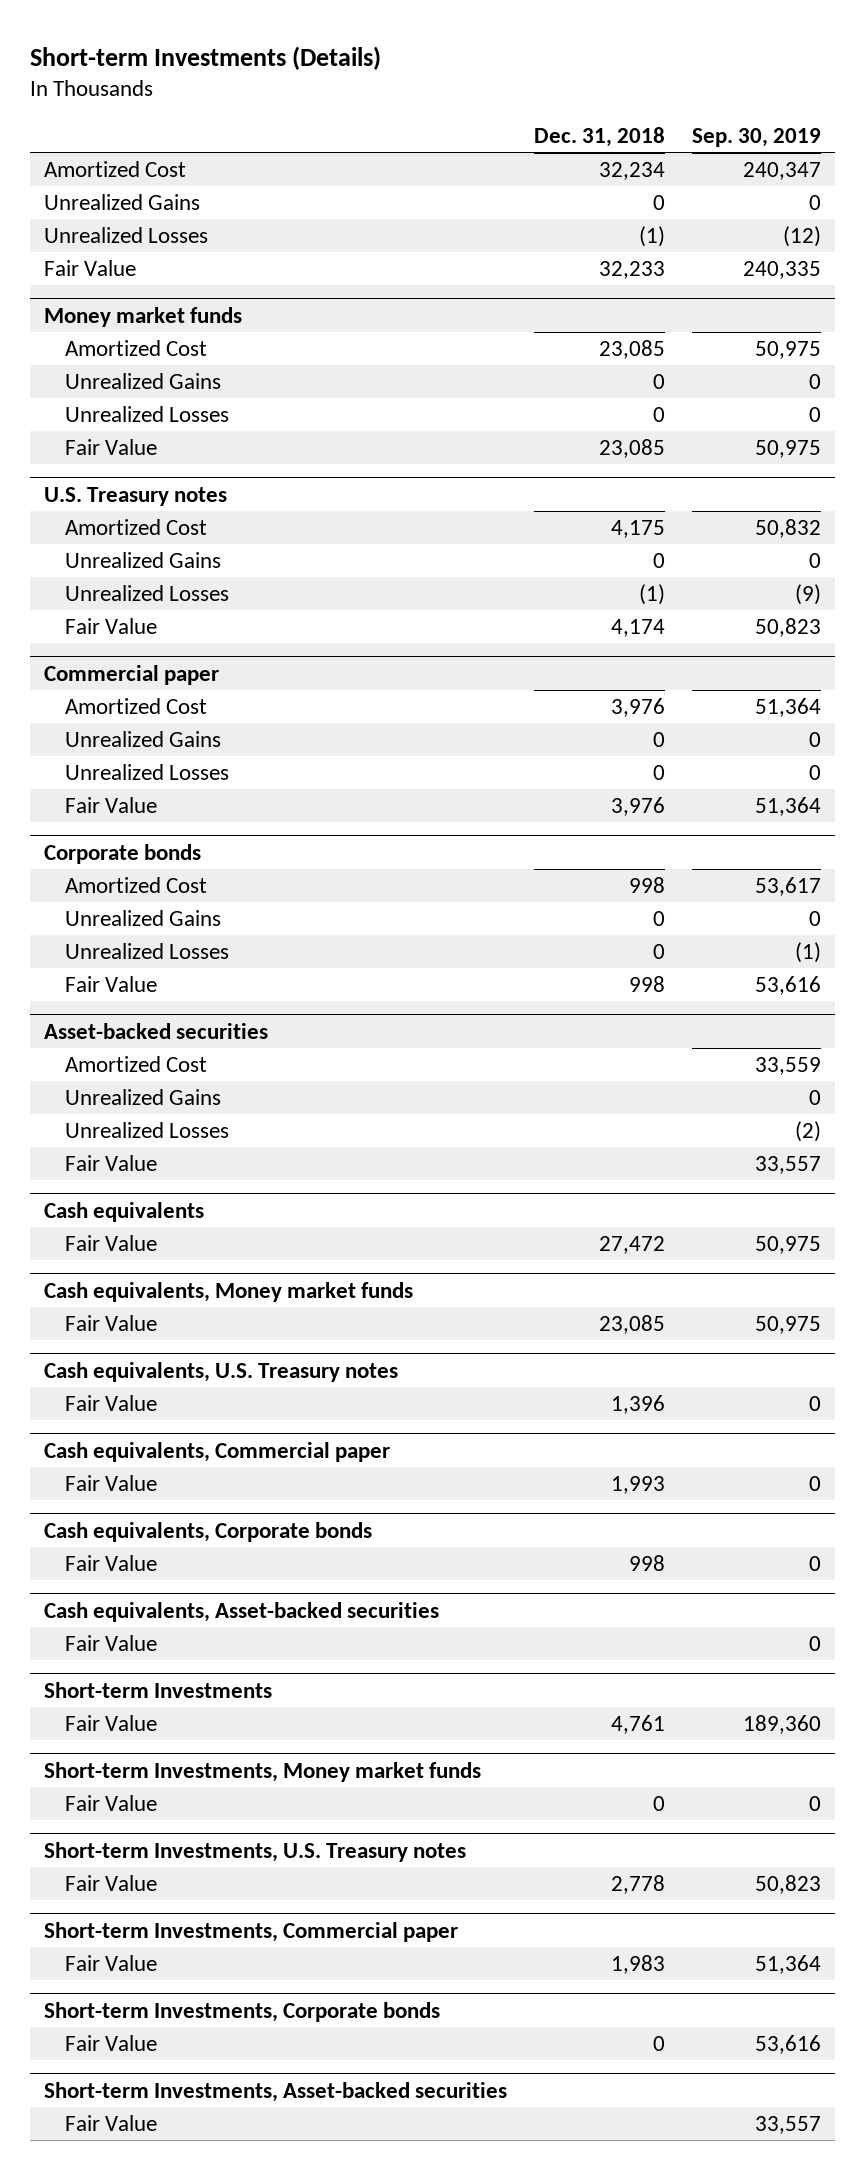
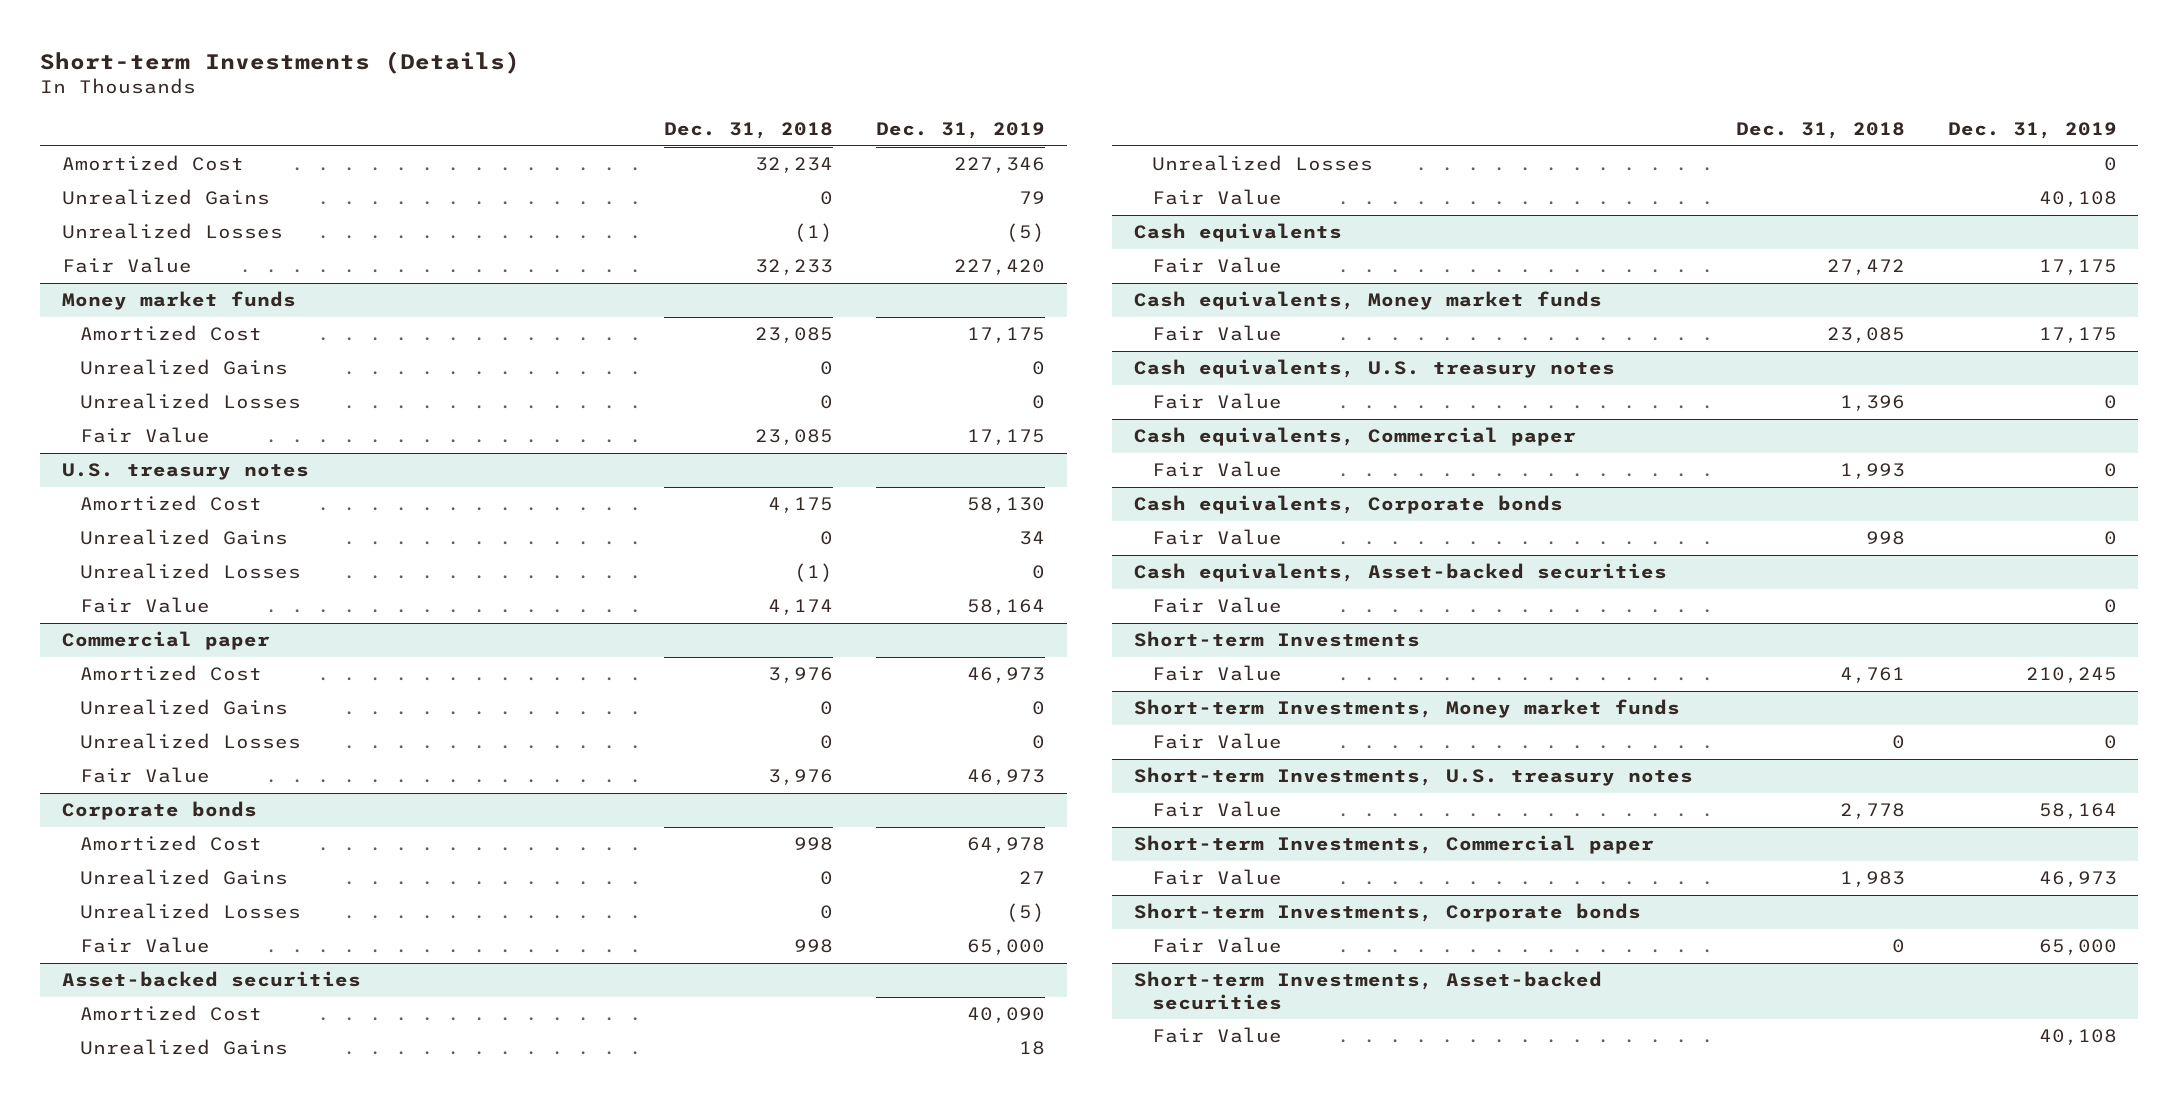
[692,128,822,148] Sep. 30, 2019 -> none
none -> [876,121,1046,139] Dec. 31, 2019
[43,486,227,506] U.S. Treasury notes -> [61,463,309,481] U.S. treasury notes
[43,1361,398,1382] Cash equivalents, U.S. Treasury notes -> [1133,359,1615,379] Cash equivalents, U.S. treasury notes
[43,1841,466,1862] Short-term Investments, U.S. Treasury notes -> [1133,767,1693,787] Short-term Investments, U.S. treasury notes

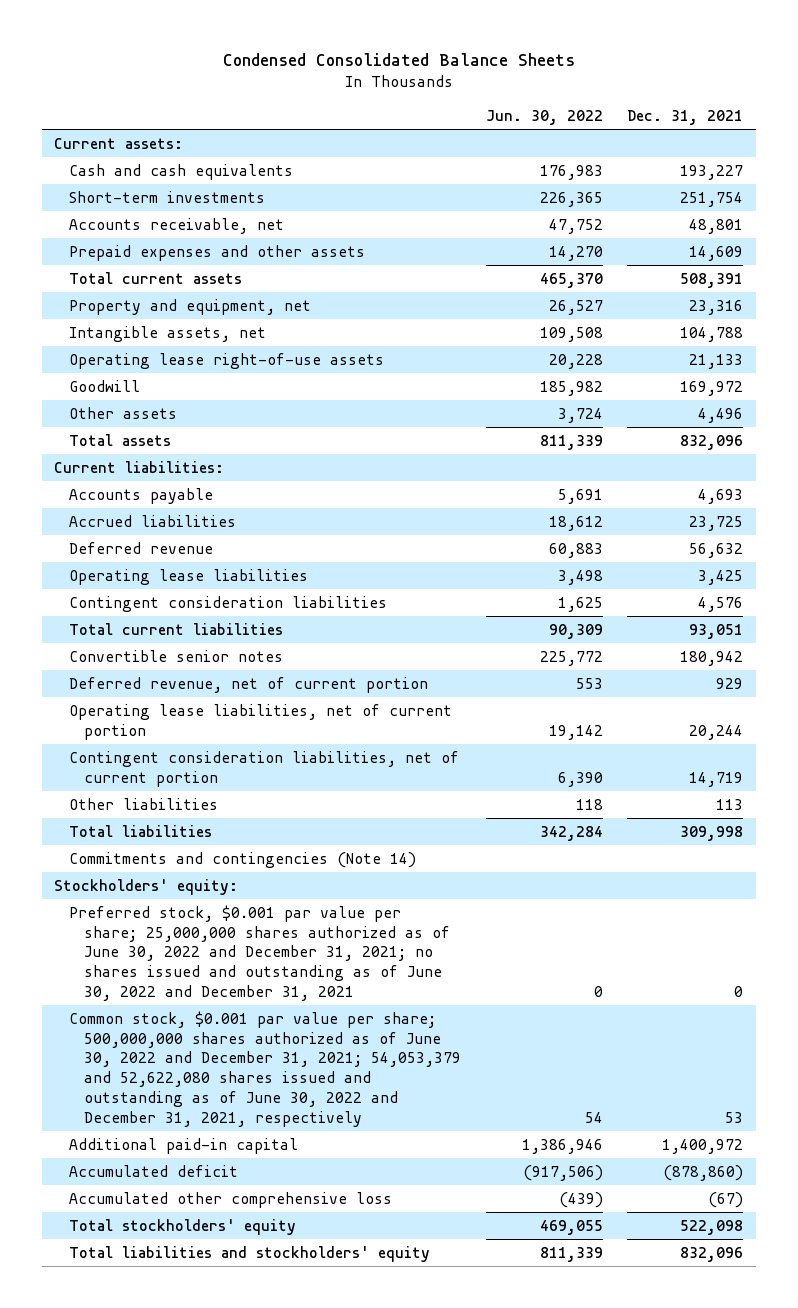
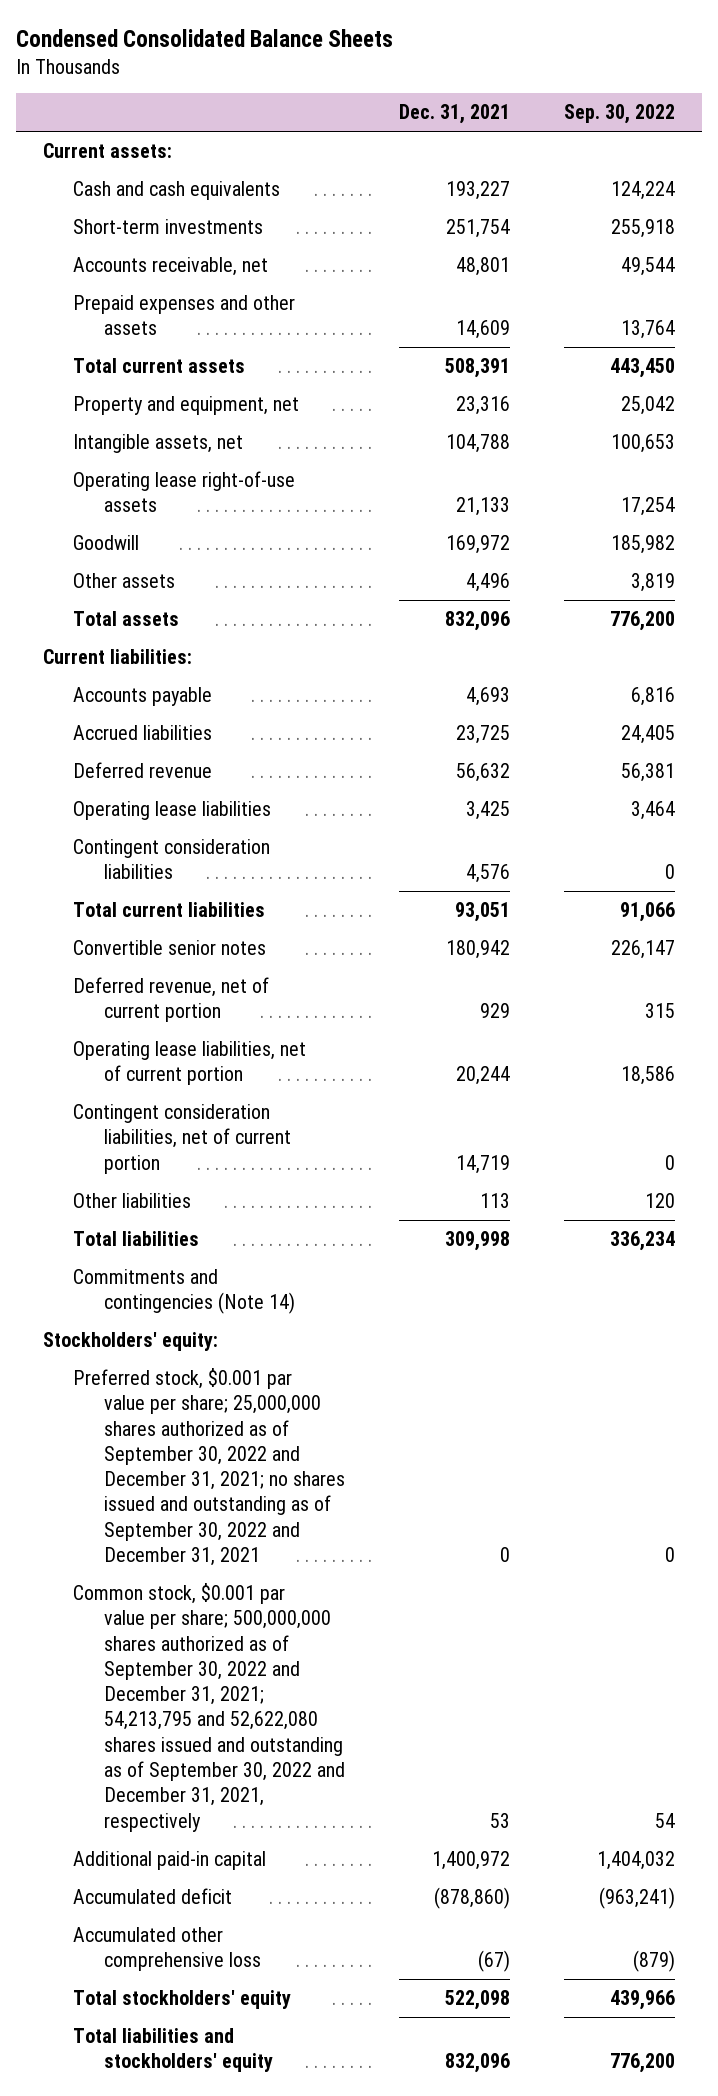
[485,109,603,125] Jun. 30, 2022 -> none
none -> [563,104,675,125] Sep. 30, 2022
[69,904,451,1001] Preferred stock, $0.001 par value per share; 25,000,000 shares authorized as of June 30, 2022 and December 31, 2021; no shares issued and outstanding as of June 30, 2022 and December 31, 2021 -> [73,1368,345,1567] Preferred stock, $0.001 par value per share; 25,000,000 shares authorized as of September 30, 2022 and December 31, 2021; no shares issued and outstanding as of September 30, 2022 and December 31, 2021
[69,1010,462,1127] Common stock, $0.001 par value per share; 500,000,000 shares authorized as of June 30, 2022 and December 31, 2021; 54,053,379 and 52,622,080 shares issued and outstanding as of June 30, 2022 and December 31, 2021, respectively -> [73,1583,345,1832] Common stock, $0.001 par value per share; 500,000,000 shares authorized as of September 30, 2022 and December 31, 2021; 54,213,795 and 52,622,080 shares issued and outstanding as of September 30, 2022 and December 31, 2021, respectively

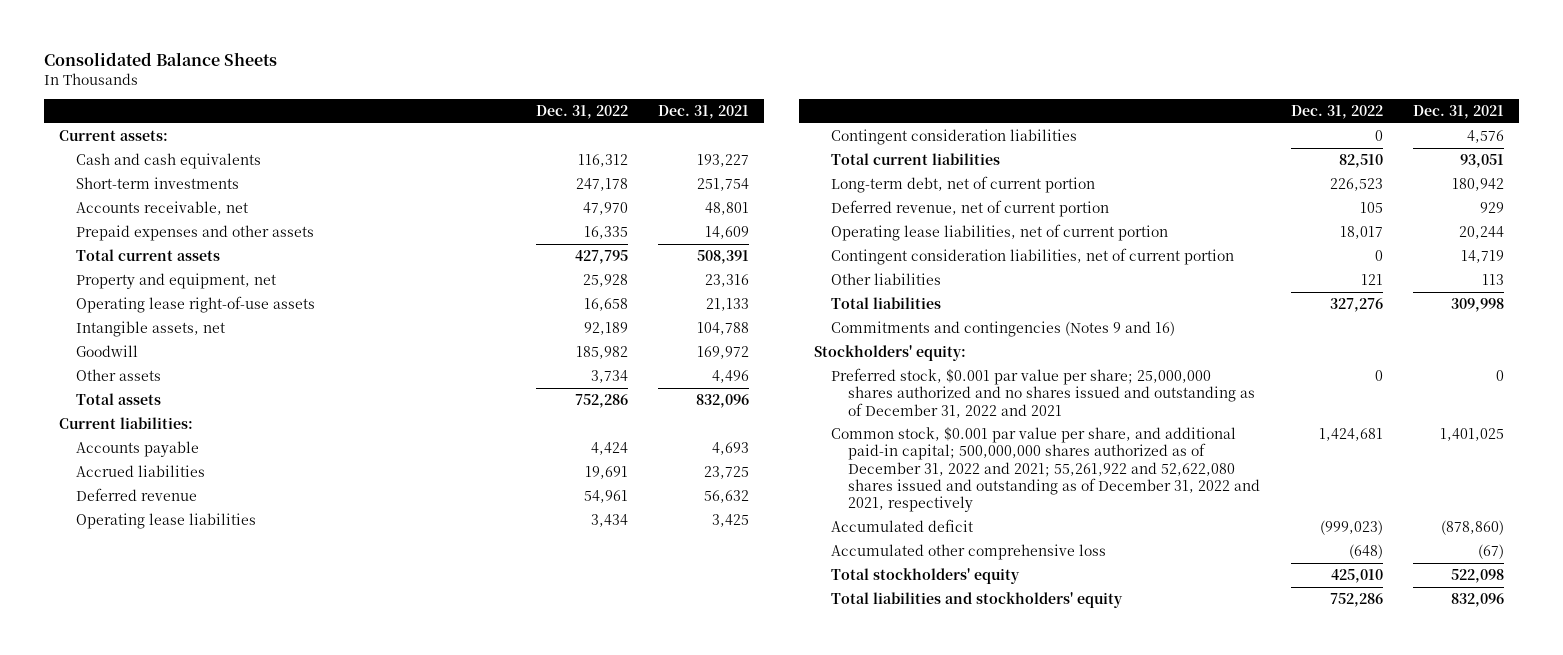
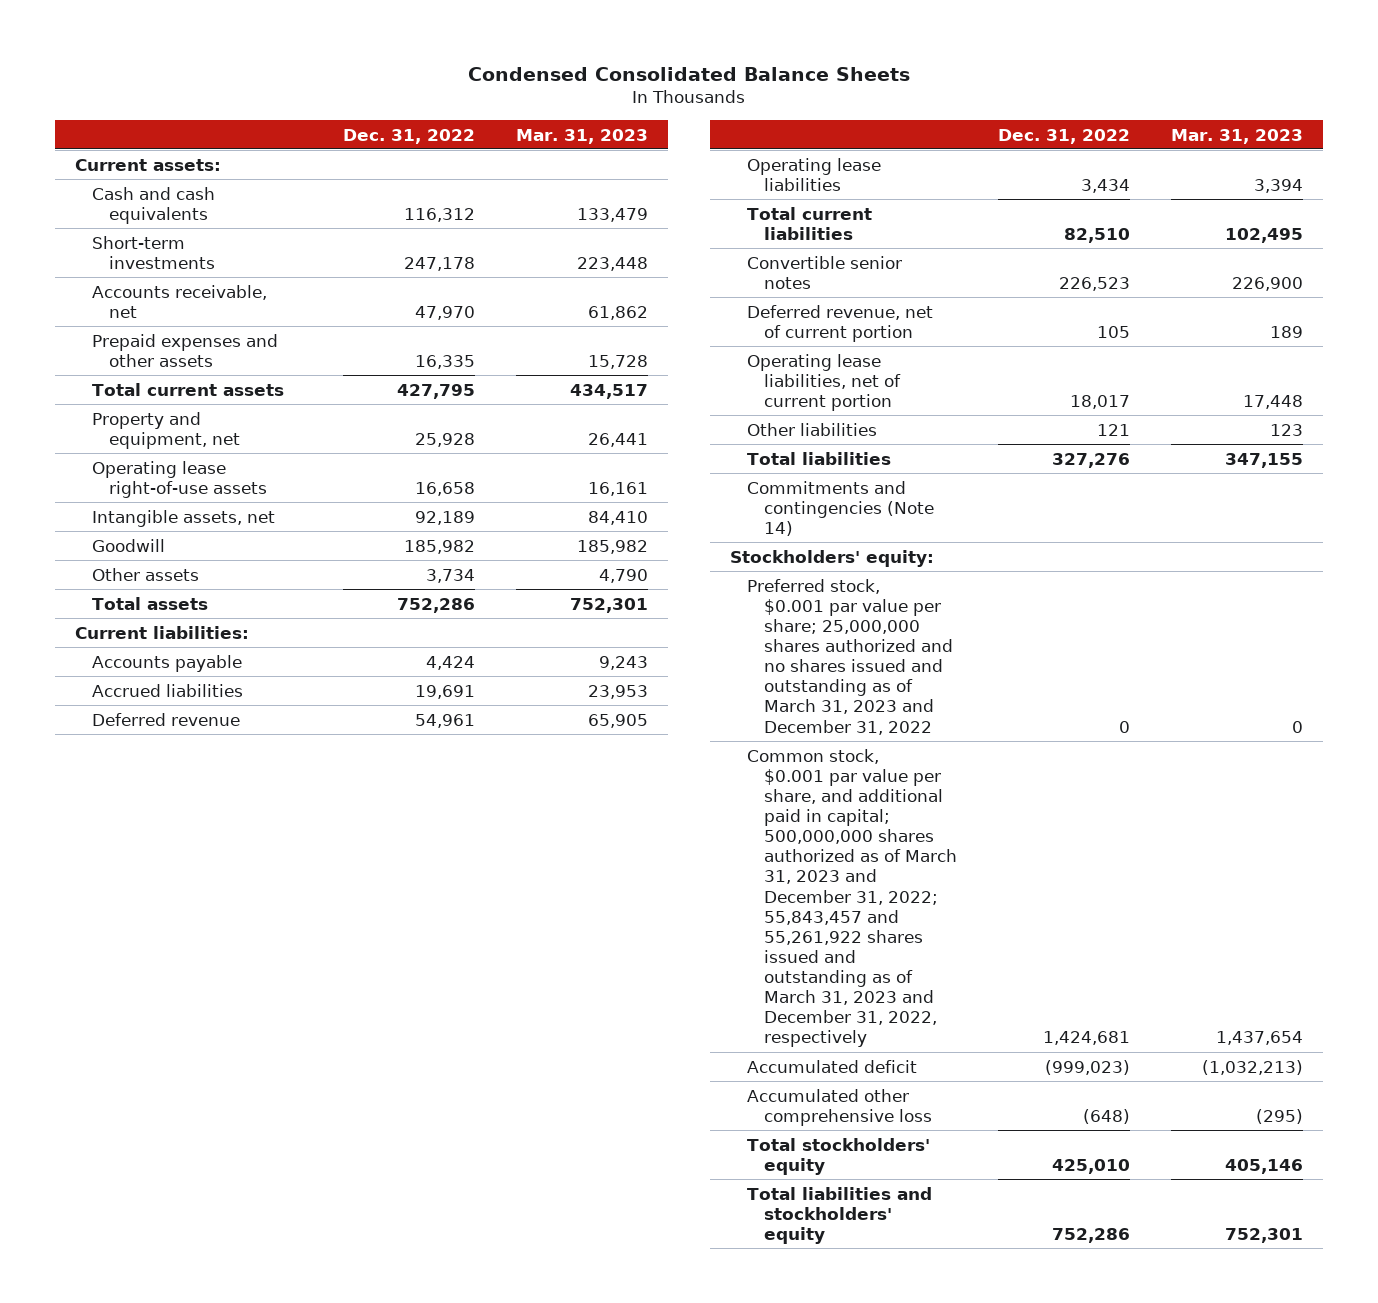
[44,51,278,66] Consolidated Balance Sheets -> [467,66,910,81] Condensed Consolidated Balance Sheets
[658,104,750,119] Dec. 31, 2021 -> none
none -> [515,128,648,144] Mar. 31, 2023
[831,128,1078,145] Contingent consideration liabilities -> none
[831,175,1096,193] Long-term debt, net of current portion -> [747,255,903,289] Convertible senior notes
[831,247,1235,265] Contingent consideration liabilities, net of current portion -> none
[831,320,1176,337] Commitments and contingencies (Notes 9 and 16) -> [747,480,934,536] Commitments and contingencies (Note 14)
[831,367,1256,418] Preferred stock, $0.001 par value per share; 25,000,000 shares authorized and no shares issued and outstanding as of December 31, 2022 and 2021 -> [747,578,953,735] Preferred stock, $0.001 par value per share; 25,000,000 shares authorized and no shares issued and outstanding as of March 31, 2023 and December 31, 2022
[831,426,1261,513] Common stock, $0.001 par value per share, and additional paid-in capital; 500,000,000 shares authorized as of December 31, 2022 and 2021; 55,261,922 and 52,622,080 shares issued and outstanding as of December 31, 2022 and 2021, respectively -> [747,748,957,1048] Common stock, $0.001 par value per share, and additional paid in capital; 500,000,000 shares authorized as of March 31, 2023 and December 31, 2022; 55,843,457 and 55,261,922 shares issued and outstanding as of March 31, 2023 and December 31, 2022, respectively

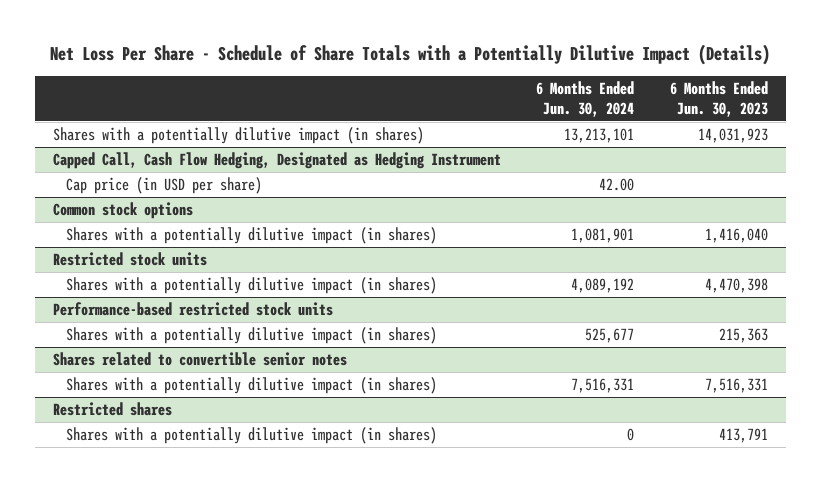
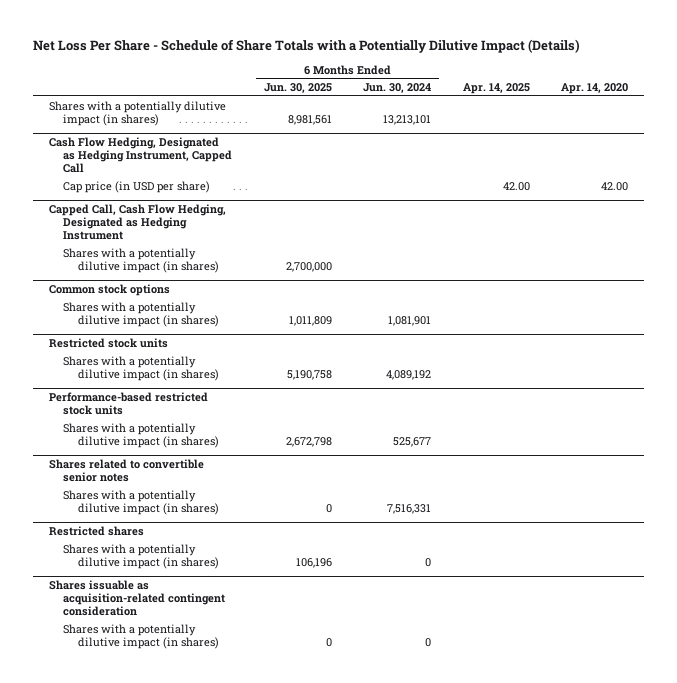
[670,80,769,117] 6 Months Ended Jun. 30, 2023 -> none
none -> [263,83,332,94] Jun. 30, 2025
none -> [462,83,530,95] Apr. 14, 2025
none -> [561,83,629,95] Apr. 14, 2020
none -> [48,137,233,174] Cash Flow Hedging, Designated as Hedging Instrument, Capped Call
none -> [63,180,211,193] Cap price (in USD per share)
[66,177,263,195] Cap price (in USD per share) -> none
none -> [63,247,220,273] Shares with a potentially dilutive impact (in shares)
none -> [48,580,226,617] Shares issuable as acquisition-related contingent consideration
none -> [63,623,220,649] Shares with a potentially dilutive impact (in shares)

